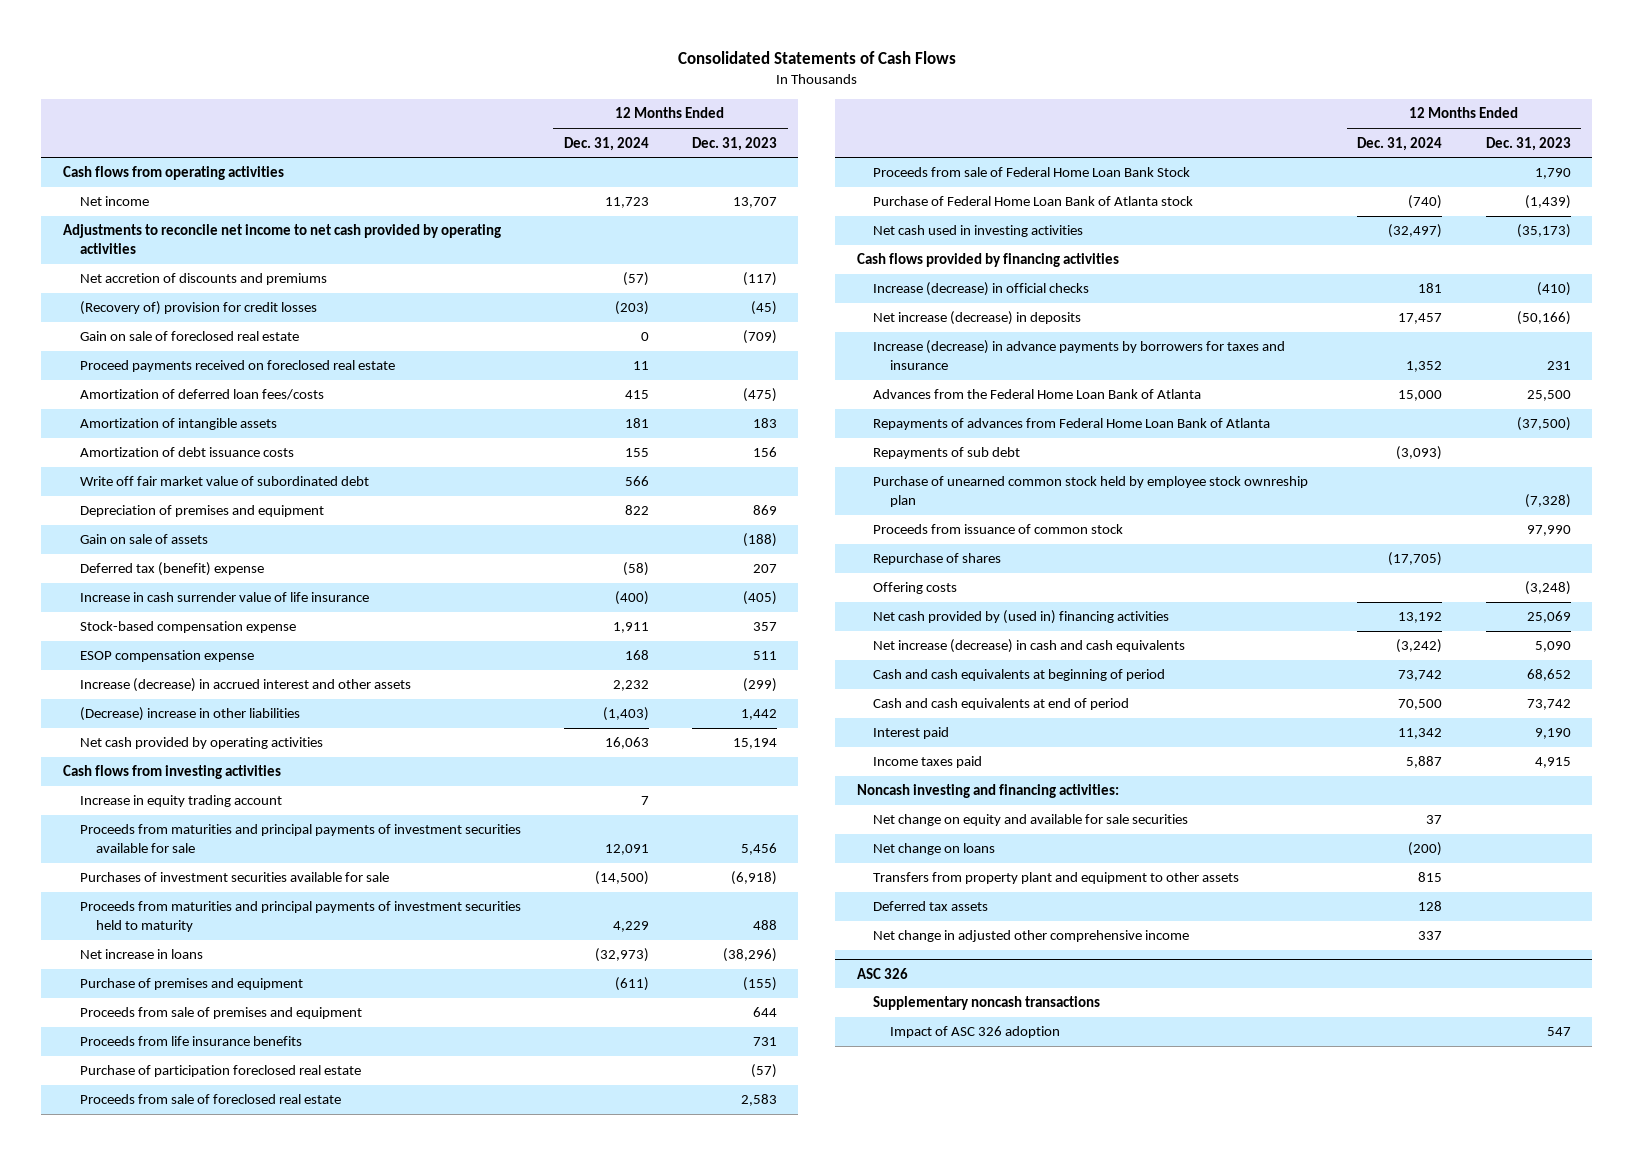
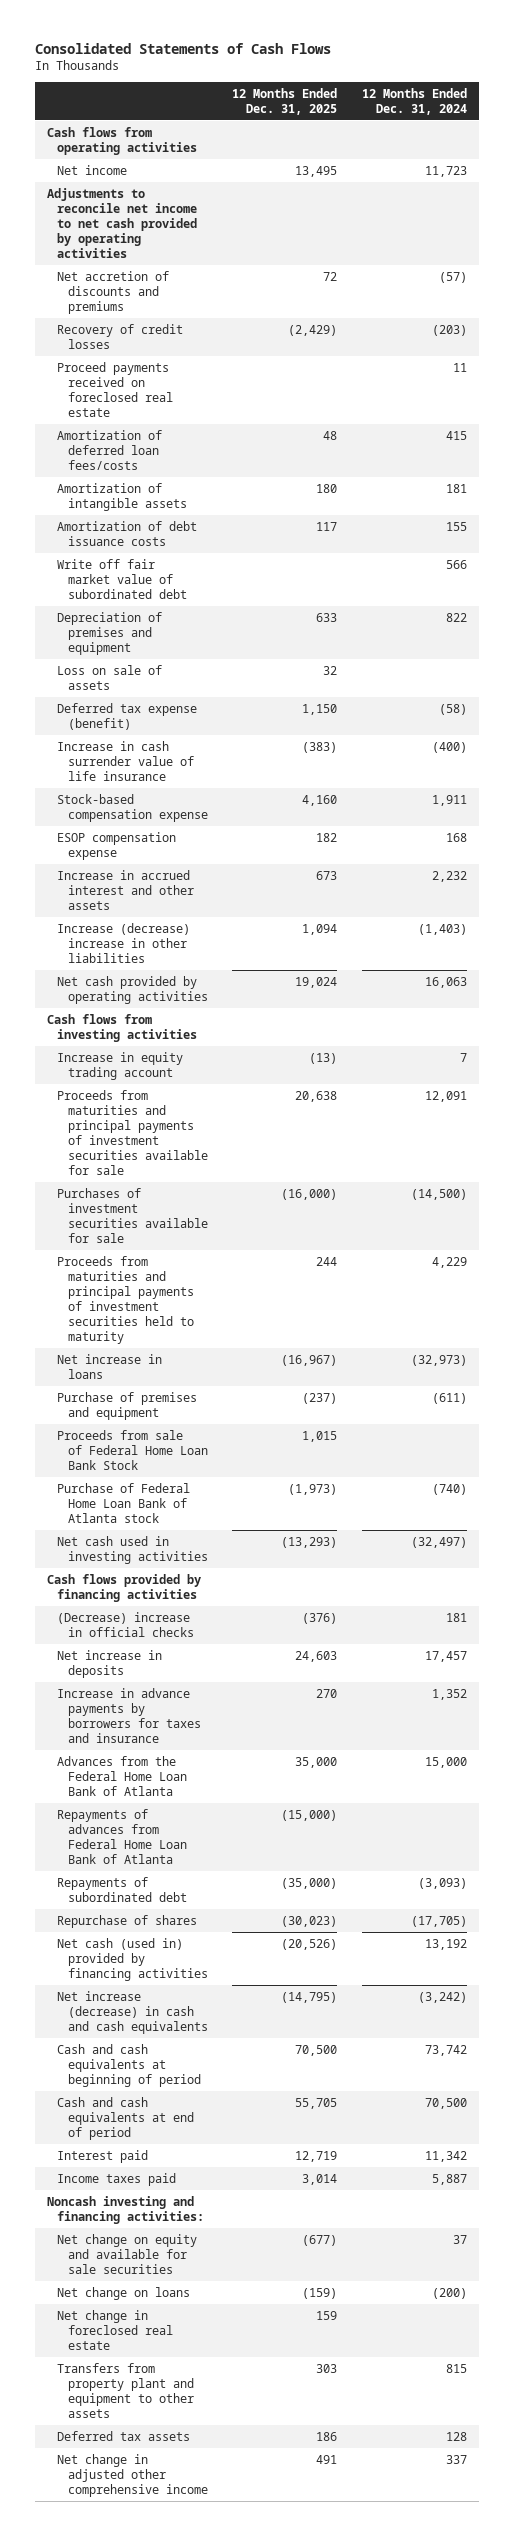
[691,136,777,151] Dec. 31, 2023 -> none
none -> [232,87,338,115] 12 Months Ended Dec. 31, 2025
[79,331,299,342] Gain on sale of foreclosed real estate -> none
[79,301,317,316] (Recovery of) provision for credit losses -> [57,323,184,349] Recovery of credit losses
[79,534,208,545] Gain on sale of assets -> [57,664,163,690] Loss on sale of assets
[79,562,264,577] Deferred tax (benefit) expense -> [57,702,198,730] Deferred tax expense (benefit)
[79,678,411,693] Increase (decrease) in accrued interest and other assets -> [57,869,195,910] Increase in accrued interest and other assets
[79,707,300,722] (Decrease) increase in other liabilities -> [57,922,191,963] Increase (decrease) increase in other liabilities
[79,1007,362,1020] Proceeds from sale of premises and equipment -> none
[79,1036,302,1047] Proceeds from life insurance benefits -> none
[79,1065,361,1078] Purchase of participation foreclosed real estate -> none
[79,1094,341,1105] Proceeds from sale of foreclosed real estate -> none
[873,282,1090,297] Increase (decrease) in official checks -> [57,1611,195,1637] (Decrease) increase in official checks
[873,311,1082,326] Net increase (decrease) in deposits -> [57,1649,163,1678] Net increase in deposits
[873,340,1286,370] Increase (decrease) in advance payments by borrowers for taxes and insurance -> [57,1687,202,1743] Increase in advance payments by borrowers for taxes and insurance
[873,476,1309,507] Purchase of unearned common stock held by employee stock ownreship plan -> none
[873,524,1124,535] Proceeds from issuance of common stock -> none
[873,447,1021,460] Repayments of sub debt -> [57,1876,188,1902] Repayments of subordinated debt
[873,582,958,595] Offering costs -> none
[873,610,1170,625] Net cash provided by (used in) financing activities -> [57,1937,209,1981] Net cash (used in) provided by financing activities
none -> [57,2309,174,2350] Net change in foreclosed real estate
[856,967,908,979] ASC 326 -> none
[873,996,1101,1011] Supplementary noncash transactions -> none
[889,1026,1060,1039] Impact of ASC 326 adoption -> none

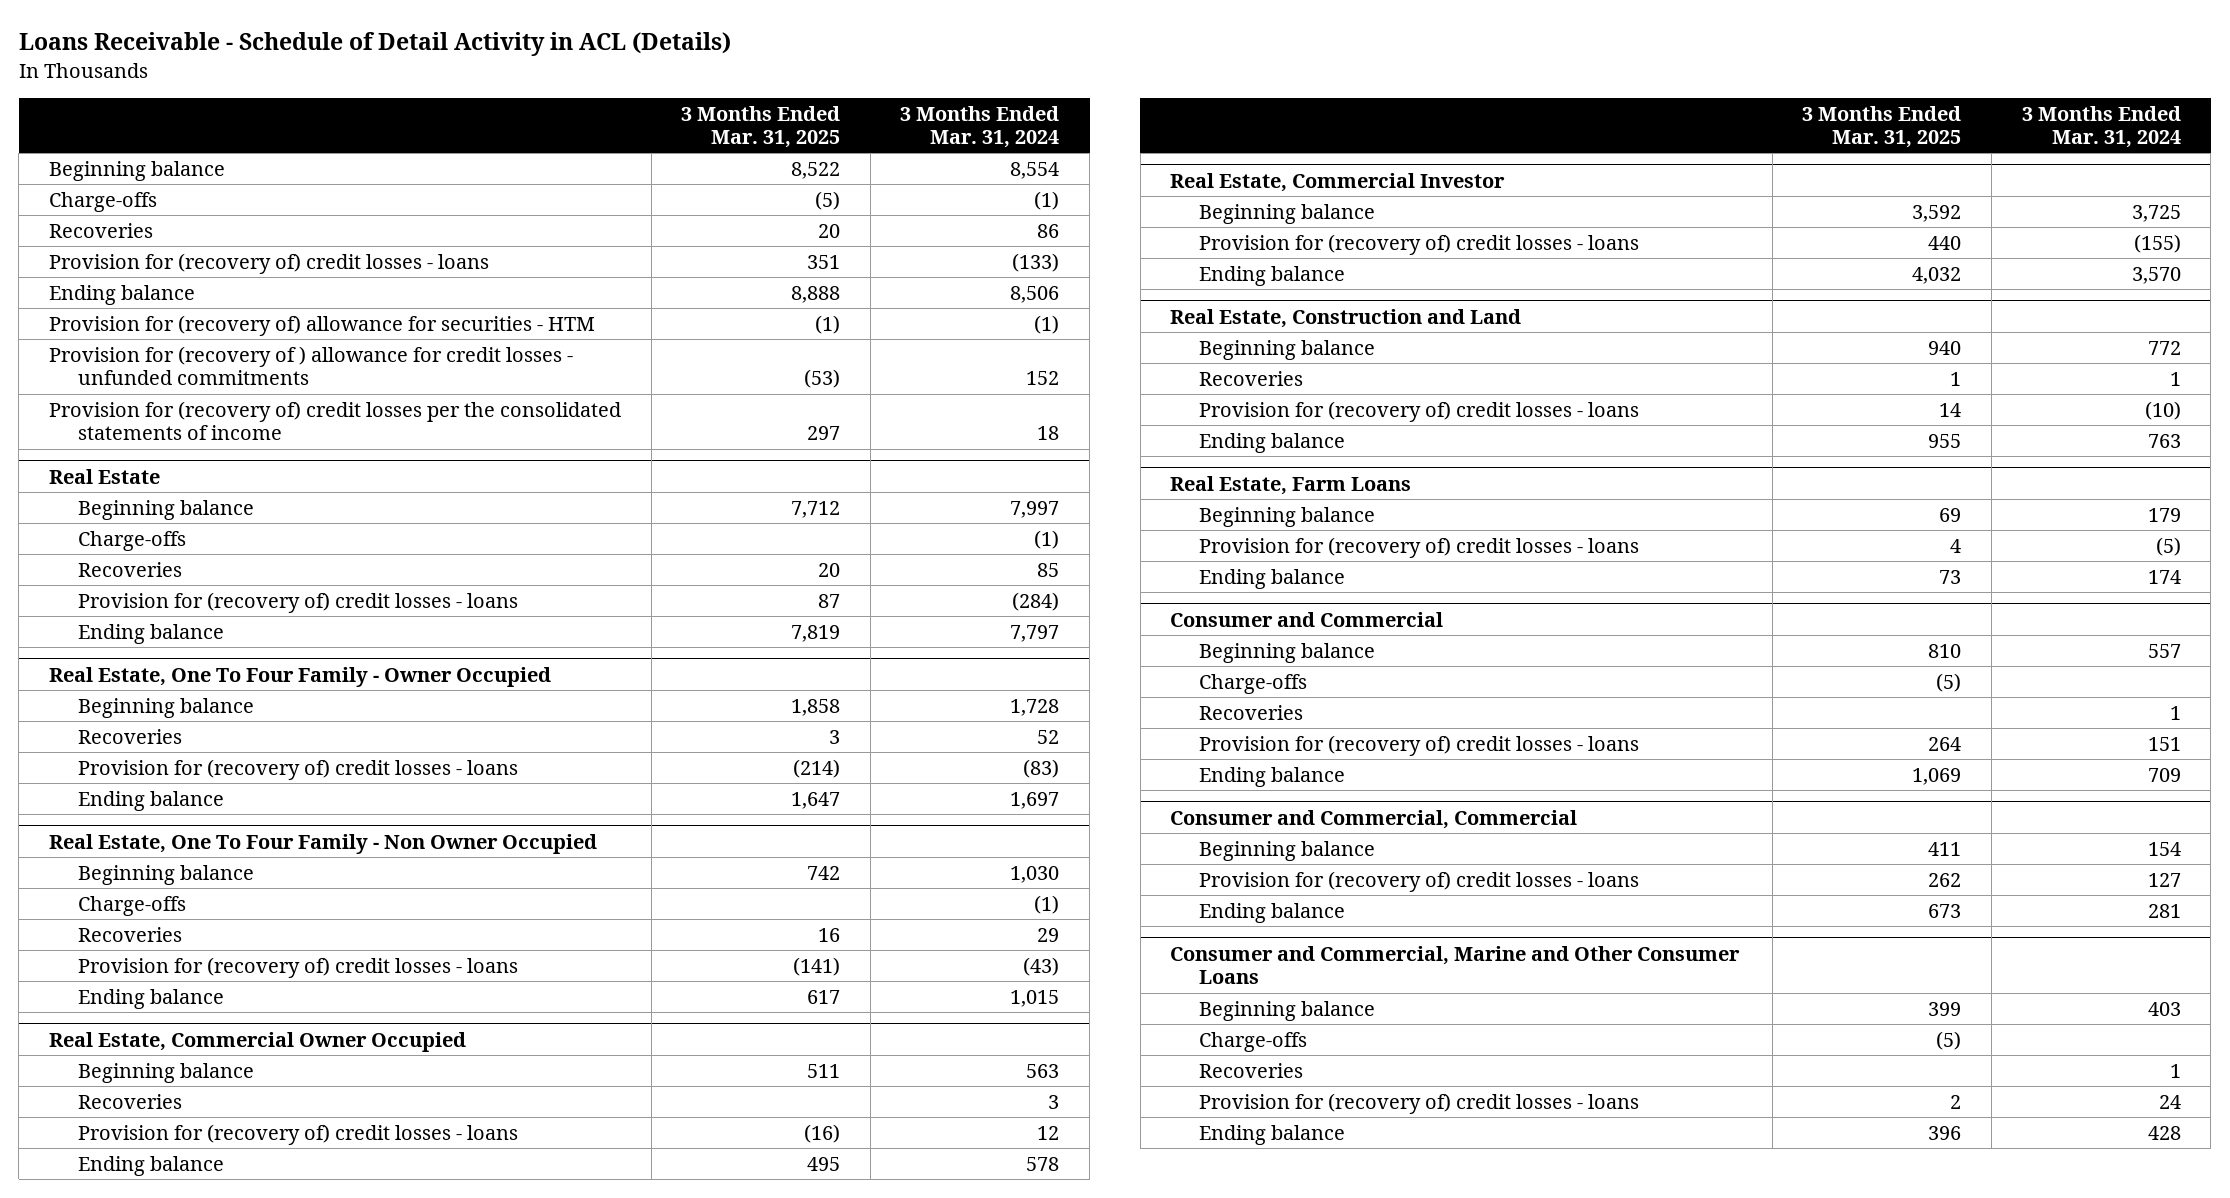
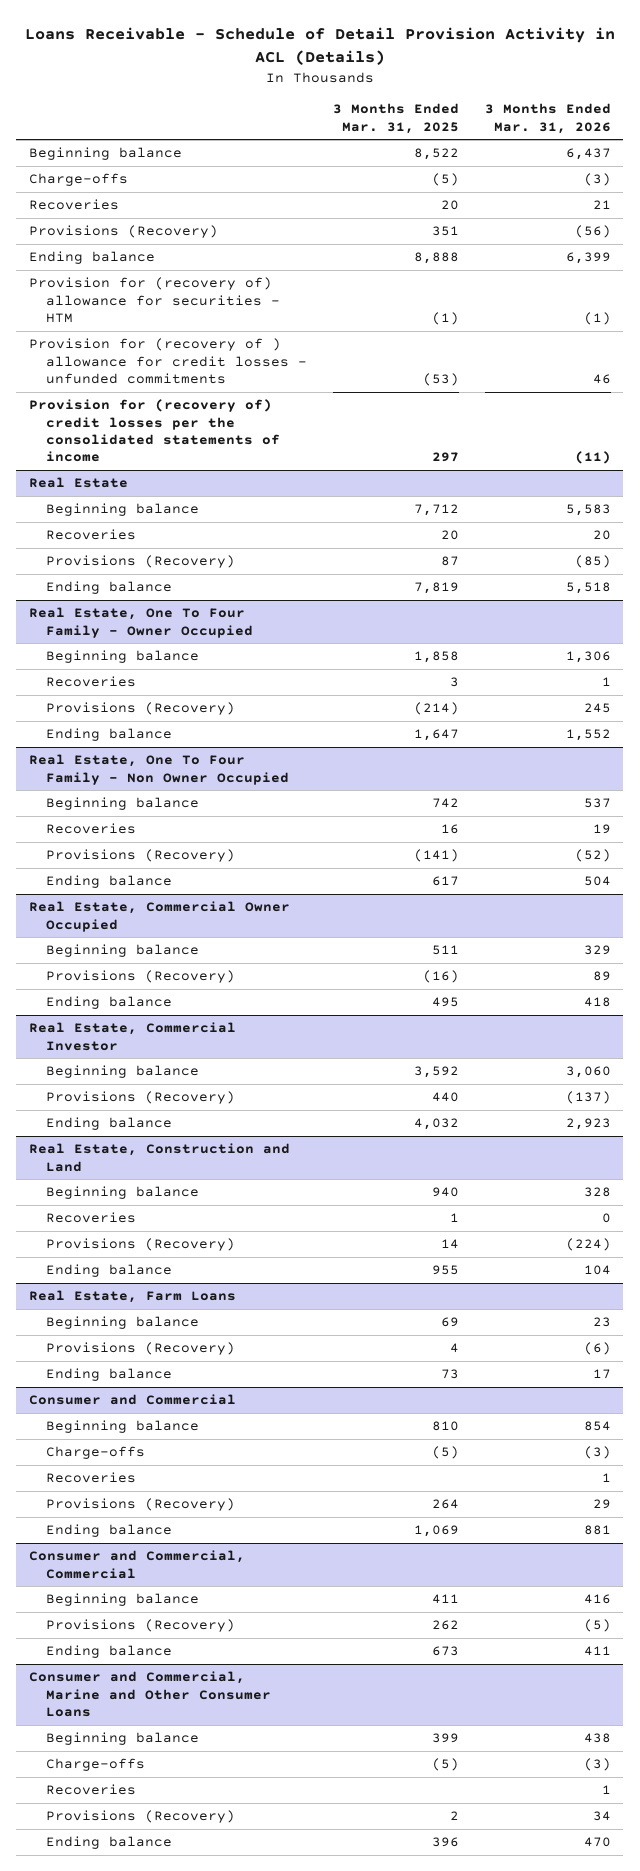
[18,32,731,57] Loans Receivable - Schedule of Detail Activity in ACL (Details) -> [24,27,615,65] Loans Receivable - Schedule of Detail Provision Activity in ACL (Details)
[900,105,1060,149] 3 Months Ended Mar. 31, 2024 -> none
none -> [484,103,611,134] 3 Months Ended Mar. 31, 2026
[49,252,490,274] Provision for (recovery of) credit losses - loans -> [29,225,219,239] Provisions (Recovery)
[78,530,187,551] Charge-offs -> none
[78,591,519,613] Provision for (recovery of) credit losses - loans -> [46,555,236,569] Provisions (Recovery)
[78,758,519,780] Provision for (recovery of) credit losses - loans -> [46,702,236,716] Provisions (Recovery)
[78,895,187,916] Charge-offs -> none
[78,956,519,978] Provision for (recovery of) credit losses - loans -> [46,849,236,863] Provisions (Recovery)
[78,1093,183,1109] Recoveries -> none
[78,1123,519,1145] Provision for (recovery of) credit losses - loans -> [46,970,236,984] Provisions (Recovery)
[1199,233,1640,255] Provision for (recovery of) credit losses - loans -> [46,1091,236,1105] Provisions (Recovery)
[1199,400,1640,422] Provision for (recovery of) credit losses - loans -> [46,1238,236,1252] Provisions (Recovery)
[1199,536,1640,558] Provision for (recovery of) credit losses - loans -> [46,1342,236,1356] Provisions (Recovery)
[1199,734,1640,756] Provision for (recovery of) credit losses - loans -> [46,1498,236,1512] Provisions (Recovery)
[1199,870,1640,892] Provision for (recovery of) credit losses - loans -> [46,1619,236,1633] Provisions (Recovery)
[1199,1092,1640,1114] Provision for (recovery of) credit losses - loans -> [46,1810,236,1824] Provisions (Recovery)

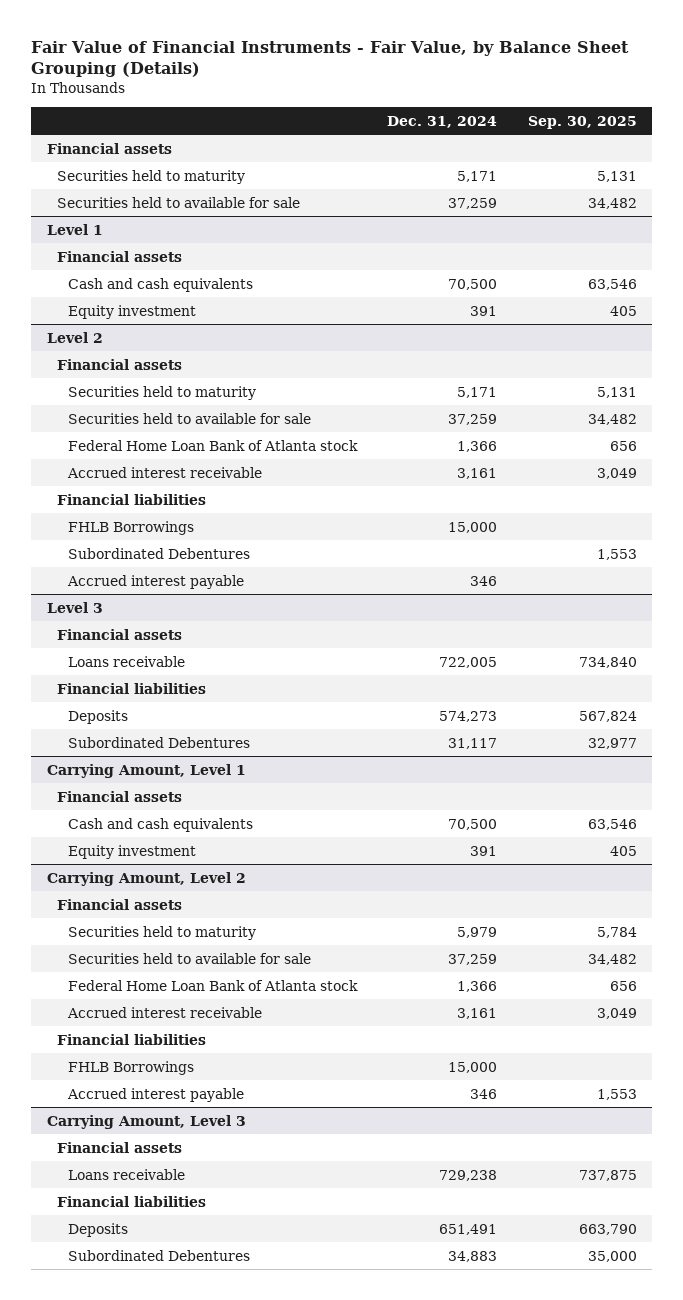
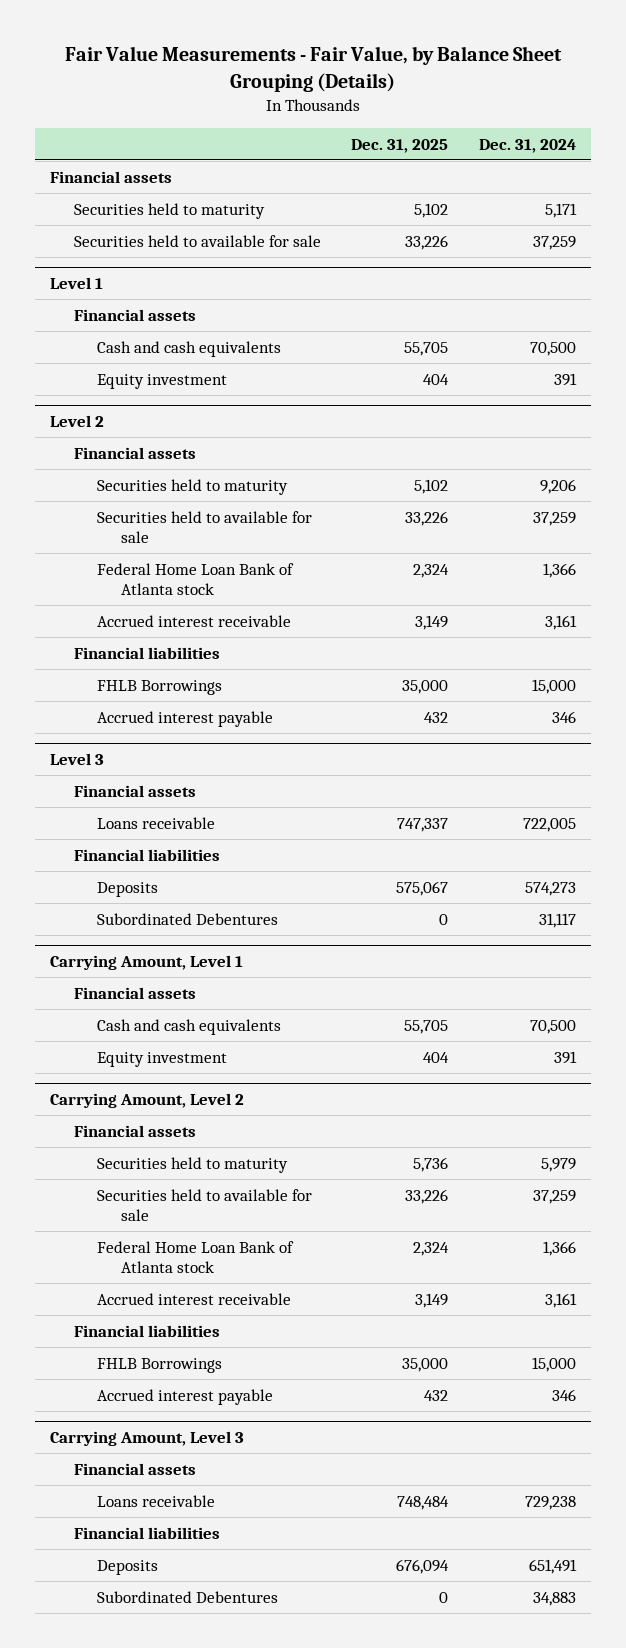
[31,40,630,78] Fair Value of Financial Instruments - Fair Value, by Balance Sheet Grouping (Details) -> [64,46,562,92] Fair Value Measurements - Fair Value, by Balance Sheet Grouping (Details)
[527,115,637,129] Sep. 30, 2025 -> none
none -> [351,138,449,153] Dec. 31, 2025
[457,386,498,398] 5,171 -> [539,478,576,494] 9,206
[68,547,251,559] Subordinated Debentures -> none

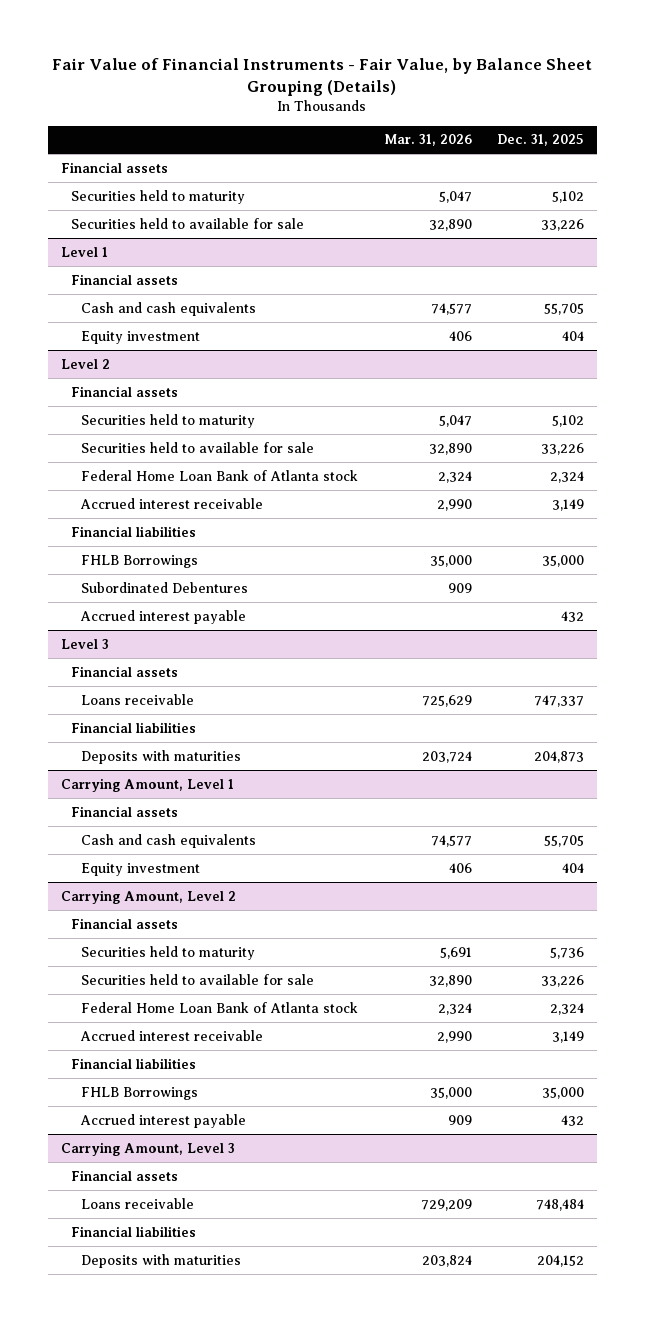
[64,46,562,92] Fair Value Measurements - Fair Value, by Balance Sheet Grouping (Details) -> [52,58,593,97] Fair Value of Financial Instruments - Fair Value, by Balance Sheet Grouping (Details)
[478,138,576,153] Dec. 31, 2024 -> none
none -> [383,134,472,147] Mar. 31, 2026
none -> [81,581,249,593] Subordinated Debentures
[97,912,279,925] Subordinated Debentures -> none
[97,881,159,897] Deposits -> [81,749,242,764] Deposits with maturities
[396,880,449,896] 575,067 -> [534,750,585,763] 204,873
[97,1590,279,1603] Subordinated Debentures -> none
[97,1559,159,1575] Deposits -> [81,1253,242,1268] Deposits with maturities
[396,1558,450,1574] 676,094 -> [537,1254,585,1267] 204,152

